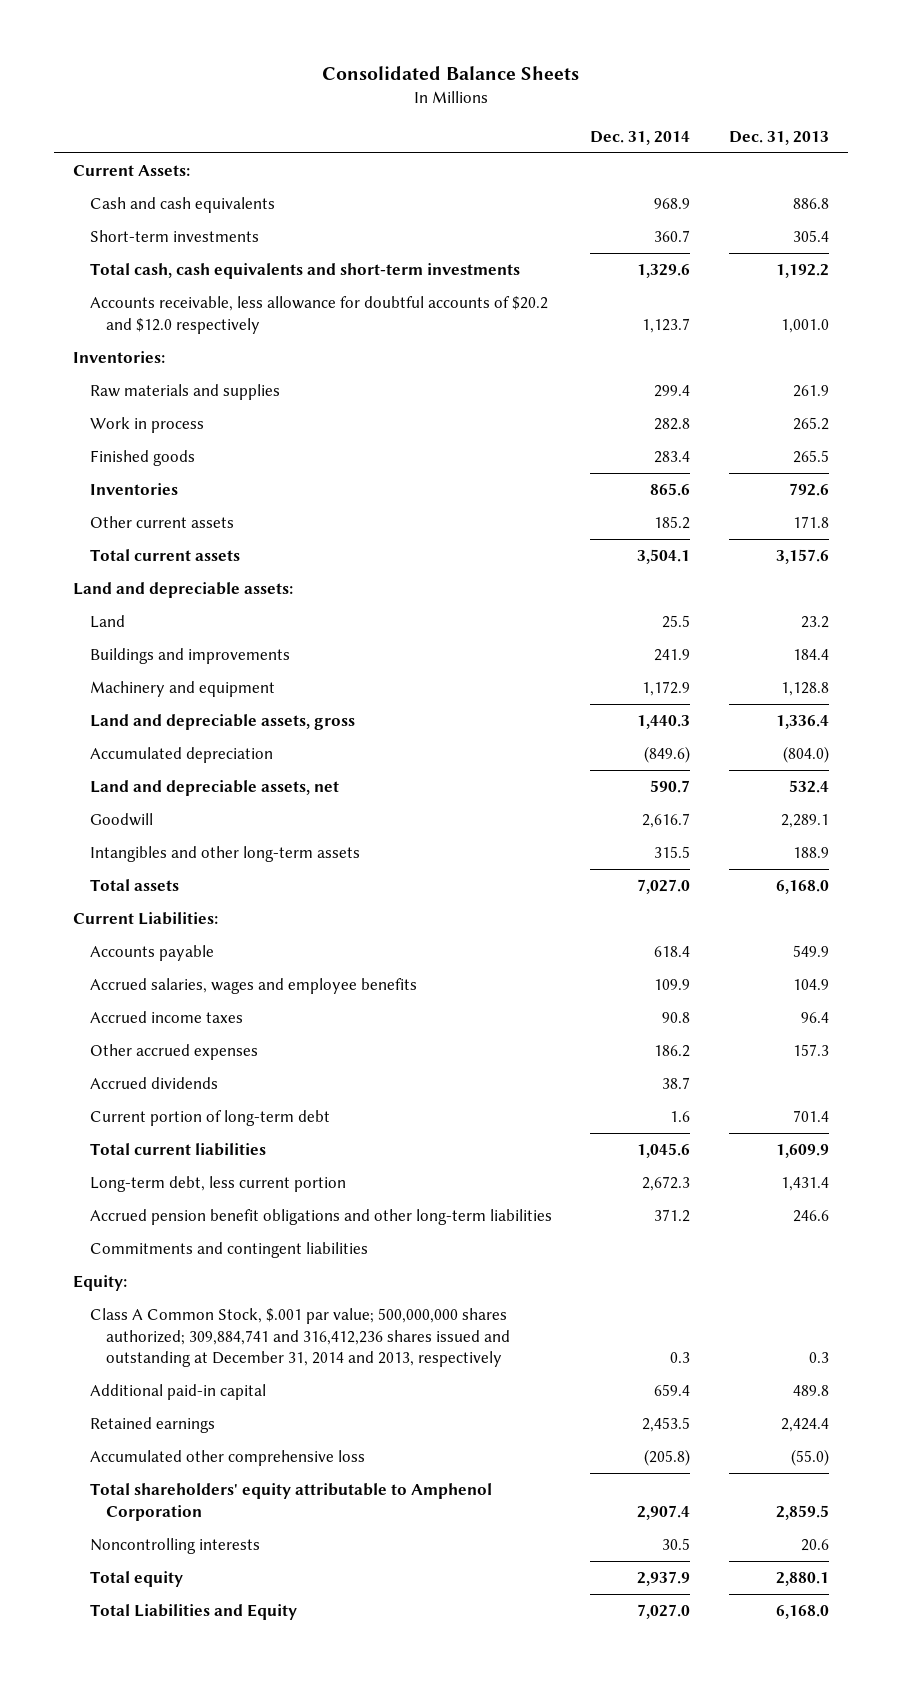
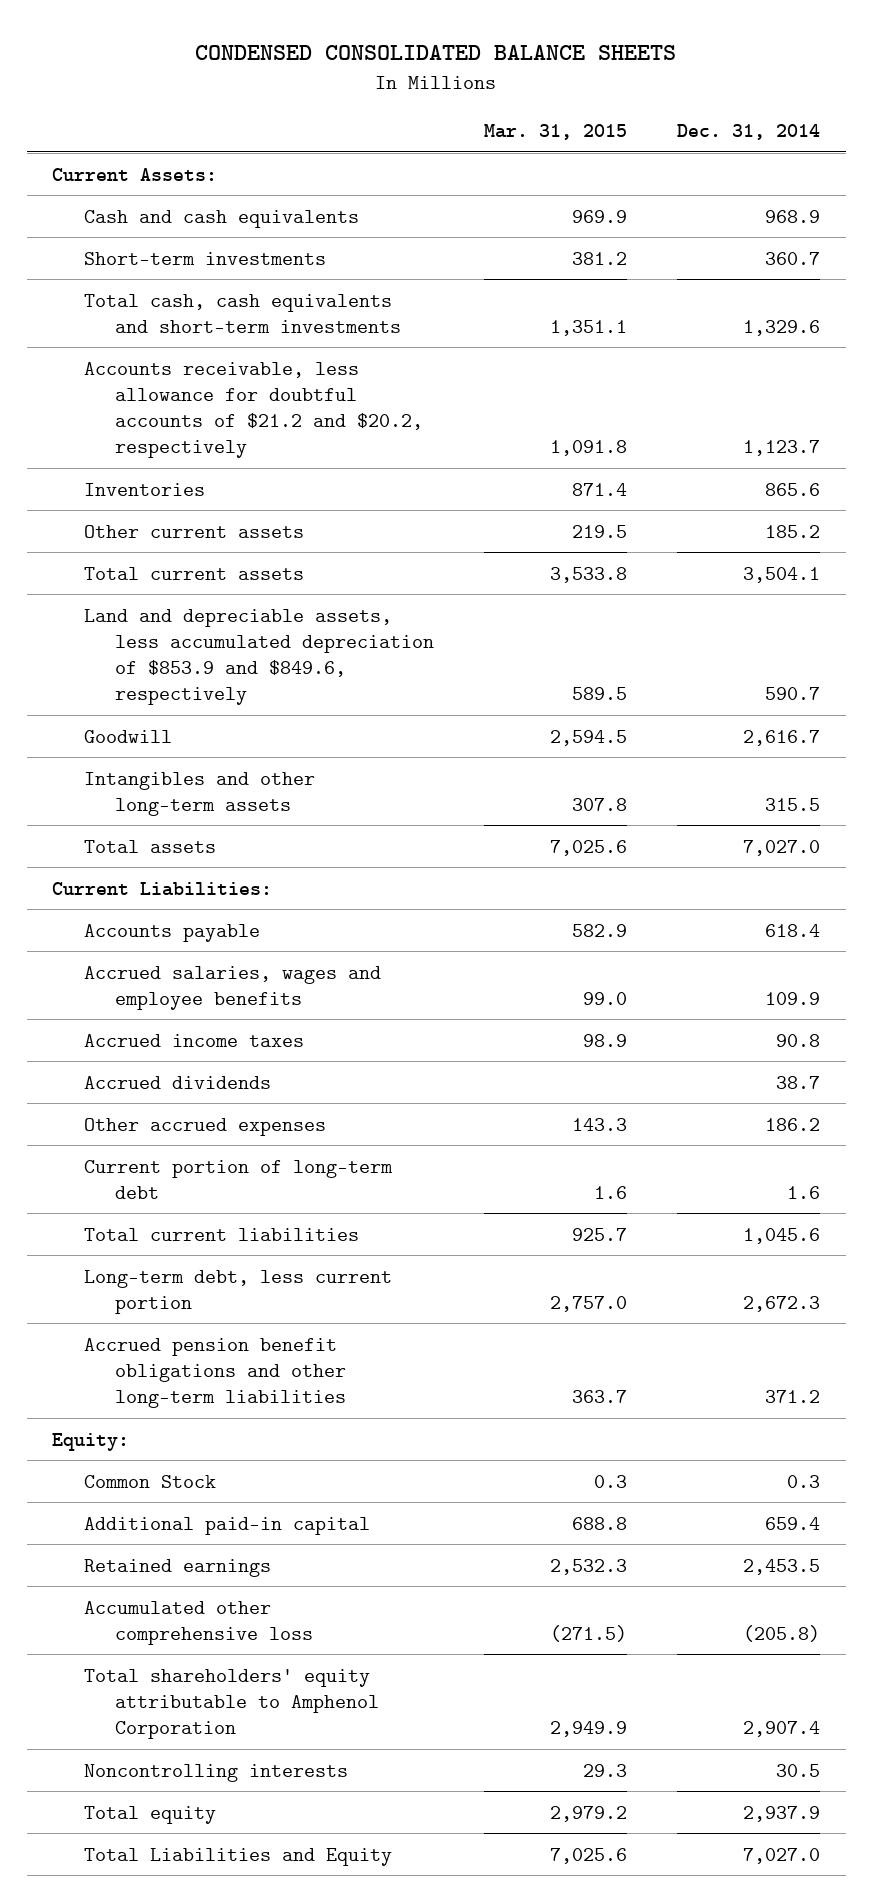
[321,66,579,81] Consolidated Balance Sheets -> [195,45,677,61] CONDENSED CONSOLIDATED BALANCE SHEETS
[728,130,829,145] Dec. 31, 2013 -> none
none -> [484,124,628,141] Mar. 31, 2015
[73,350,166,363] Inventories: -> none
[89,383,280,400] Raw materials and supplies -> none
[89,416,204,433] Work in process -> none
[89,449,195,466] Finished goods -> none
[89,295,548,334] Accounts receivable, less allowance for doubtful accounts of $20.2 and $12.0 respectively -> [83,361,423,459] Accounts receivable, less allowance for doubtful accounts of $21.2 and $20.2, respectively
[73,581,294,598] Land and depreciable assets: -> none
[89,614,125,628] Land -> none
[89,647,290,664] Buildings and improvements -> none
[89,680,275,697] Machinery and equipment -> none
[89,713,355,730] Land and depreciable assets, gross -> none
[89,746,273,763] Accumulated depreciation -> none
[89,779,339,796] Land and depreciable assets, net -> [83,608,434,706] Land and depreciable assets, less accumulated depreciation of $853.9 and $849.6, respectively
[89,1043,258,1060] Other accrued expenses -> [83,1117,326,1136] Other accrued expenses
[89,1241,368,1258] Commitments and contingent liabilities -> none
[89,1307,510,1368] Class A Common Stock, $.001 par value; 500,000,000 shares authorized; 309,884,741 and 316,412,236 shares issued and outstanding at December 31, 2014 and 2013, respectively -> [83,1474,216,1488] Common Stock

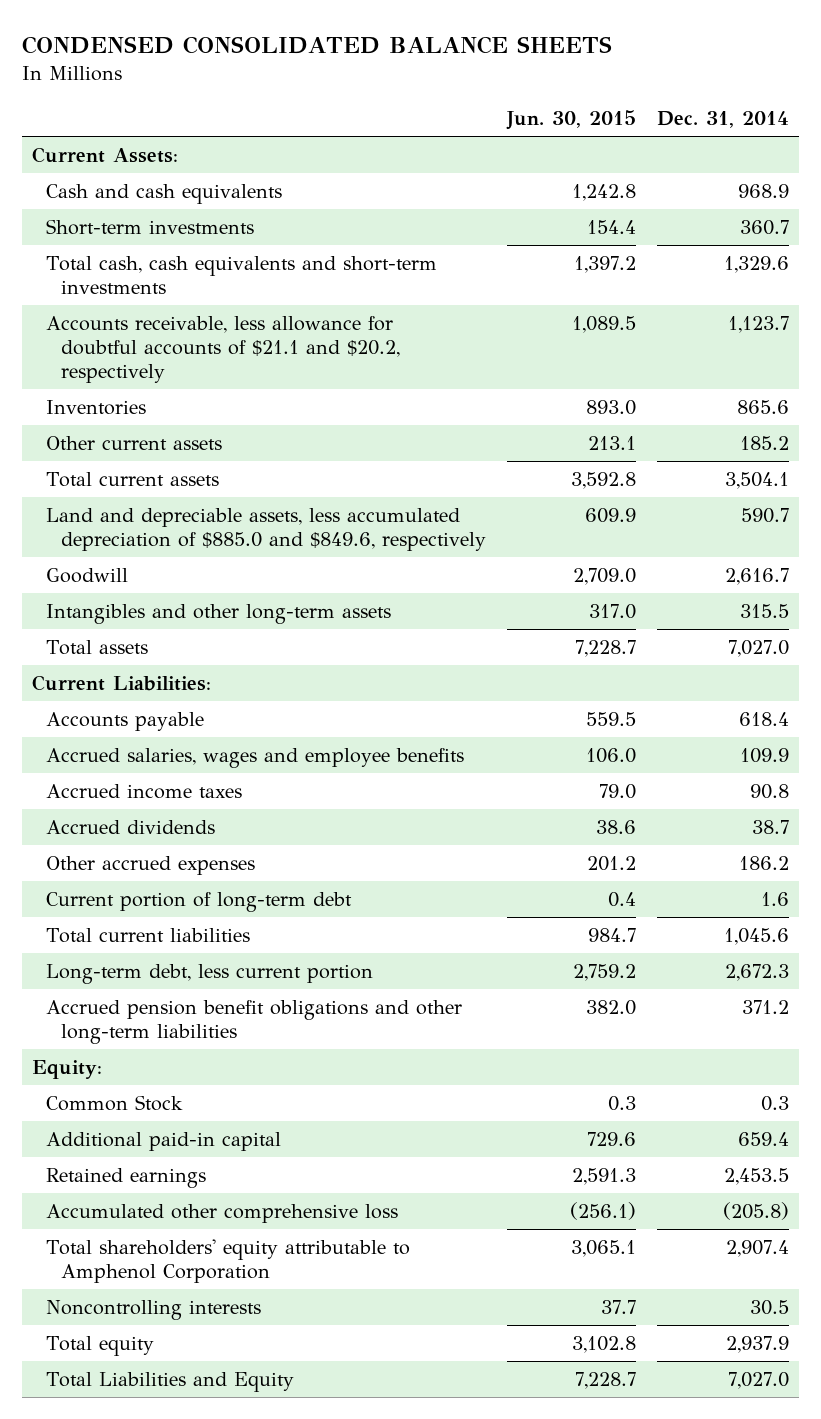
[484,124,628,141] Mar. 31, 2015 -> none
none -> [505,110,636,131] Jun. 30, 2015
[83,361,423,459] Accounts receivable, less allowance for doubtful accounts of $21.2 and $20.2, respectively -> [46,316,400,383] Accounts receivable, less allowance for doubtful accounts of $21.1 and $20.2, respectively
[83,608,434,706] Land and depreciable assets, less accumulated depreciation of $853.9 and $849.6, respectively -> [46,508,486,551] Land and depreciable assets, less accumulated depreciation of $885.0 and $849.6, respectively

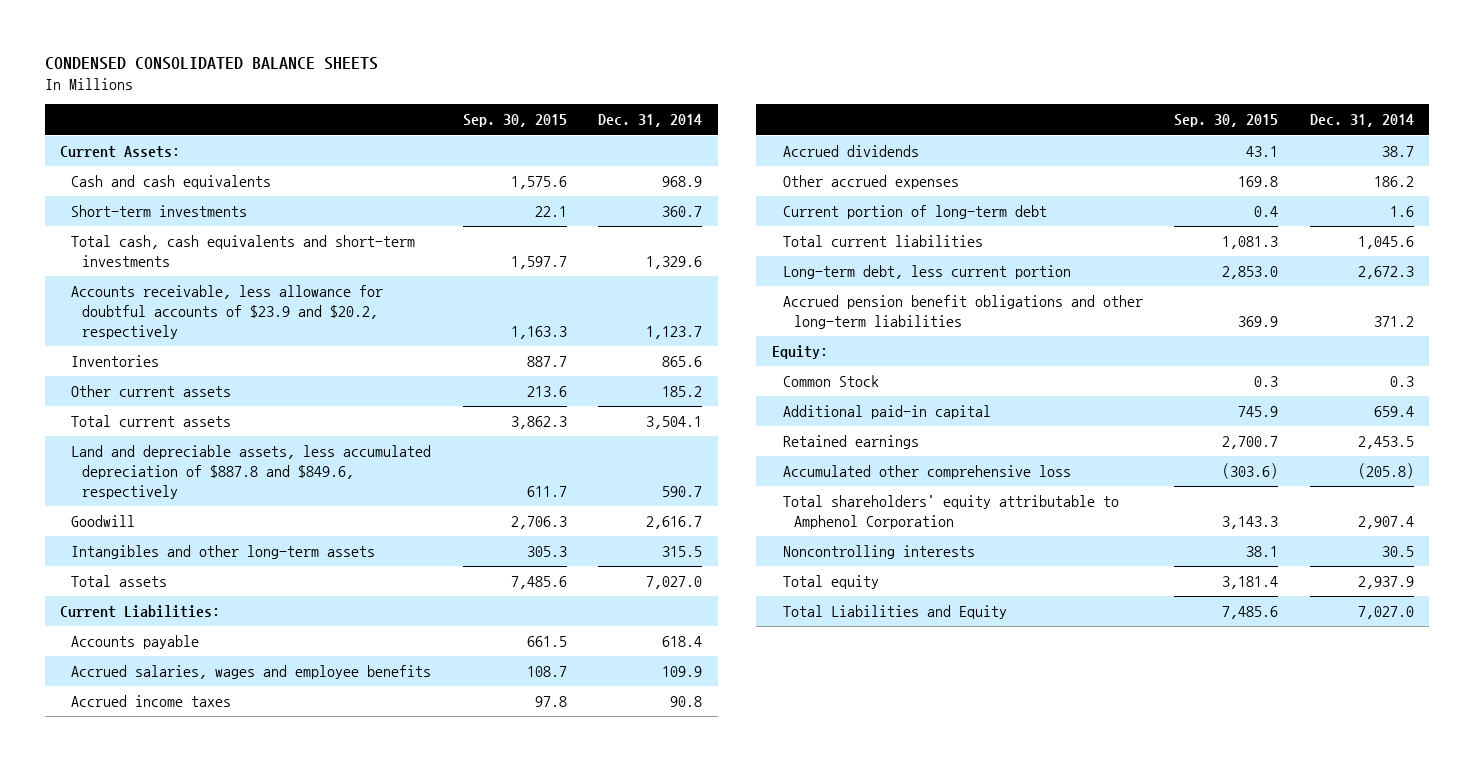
[505,110,636,131] Jun. 30, 2015 -> none
none -> [462,114,567,128] Sep. 30, 2015
[46,316,400,383] Accounts receivable, less allowance for doubtful accounts of $21.1 and $20.2, respectively -> [71,285,384,339] Accounts receivable, less allowance for doubtful accounts of $23.9 and $20.2, respectively
[46,508,486,551] Land and depreciable assets, less accumulated depreciation of $885.0 and $849.6, respectively -> [71,445,432,499] Land and depreciable assets, less accumulated depreciation of $887.8 and $849.6, respectively

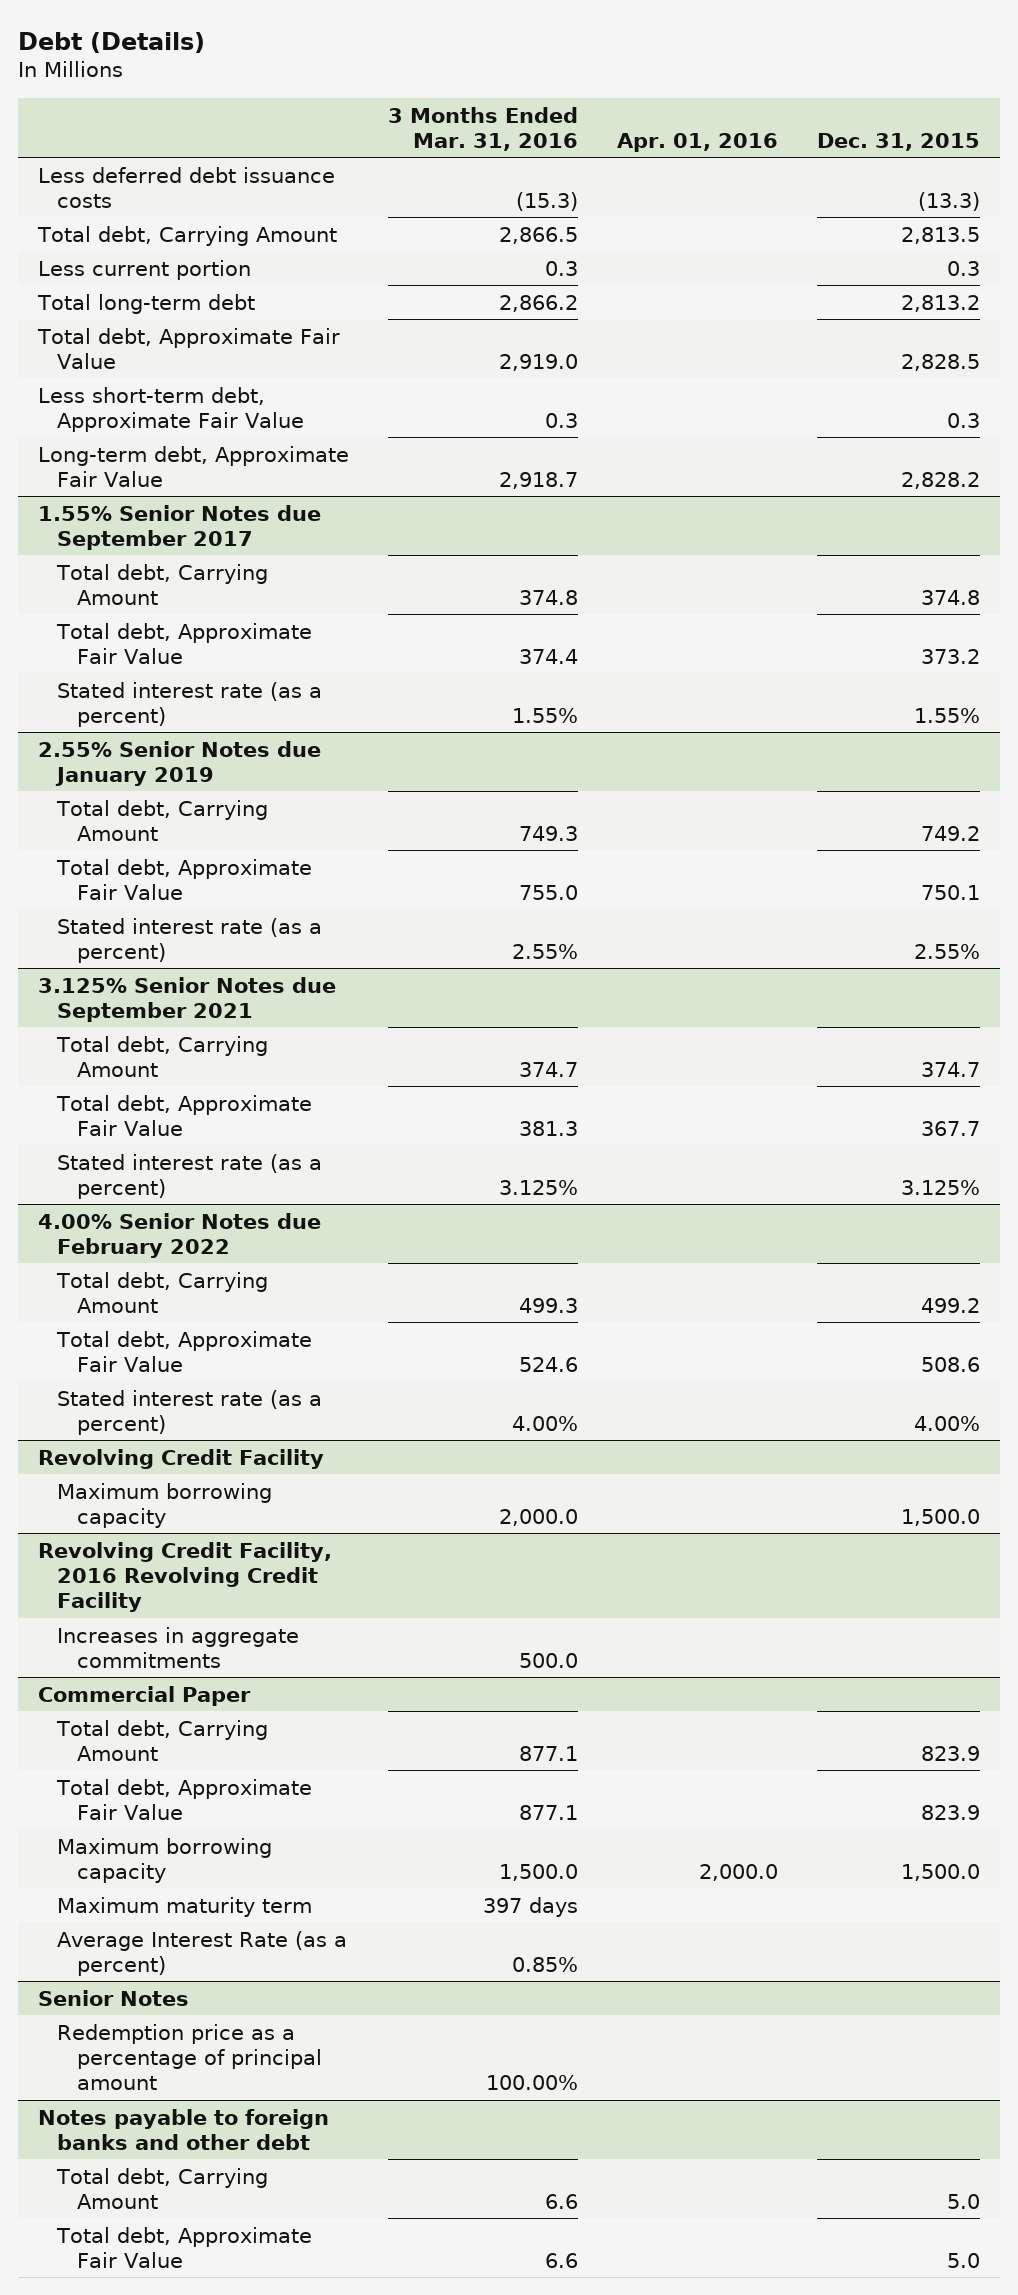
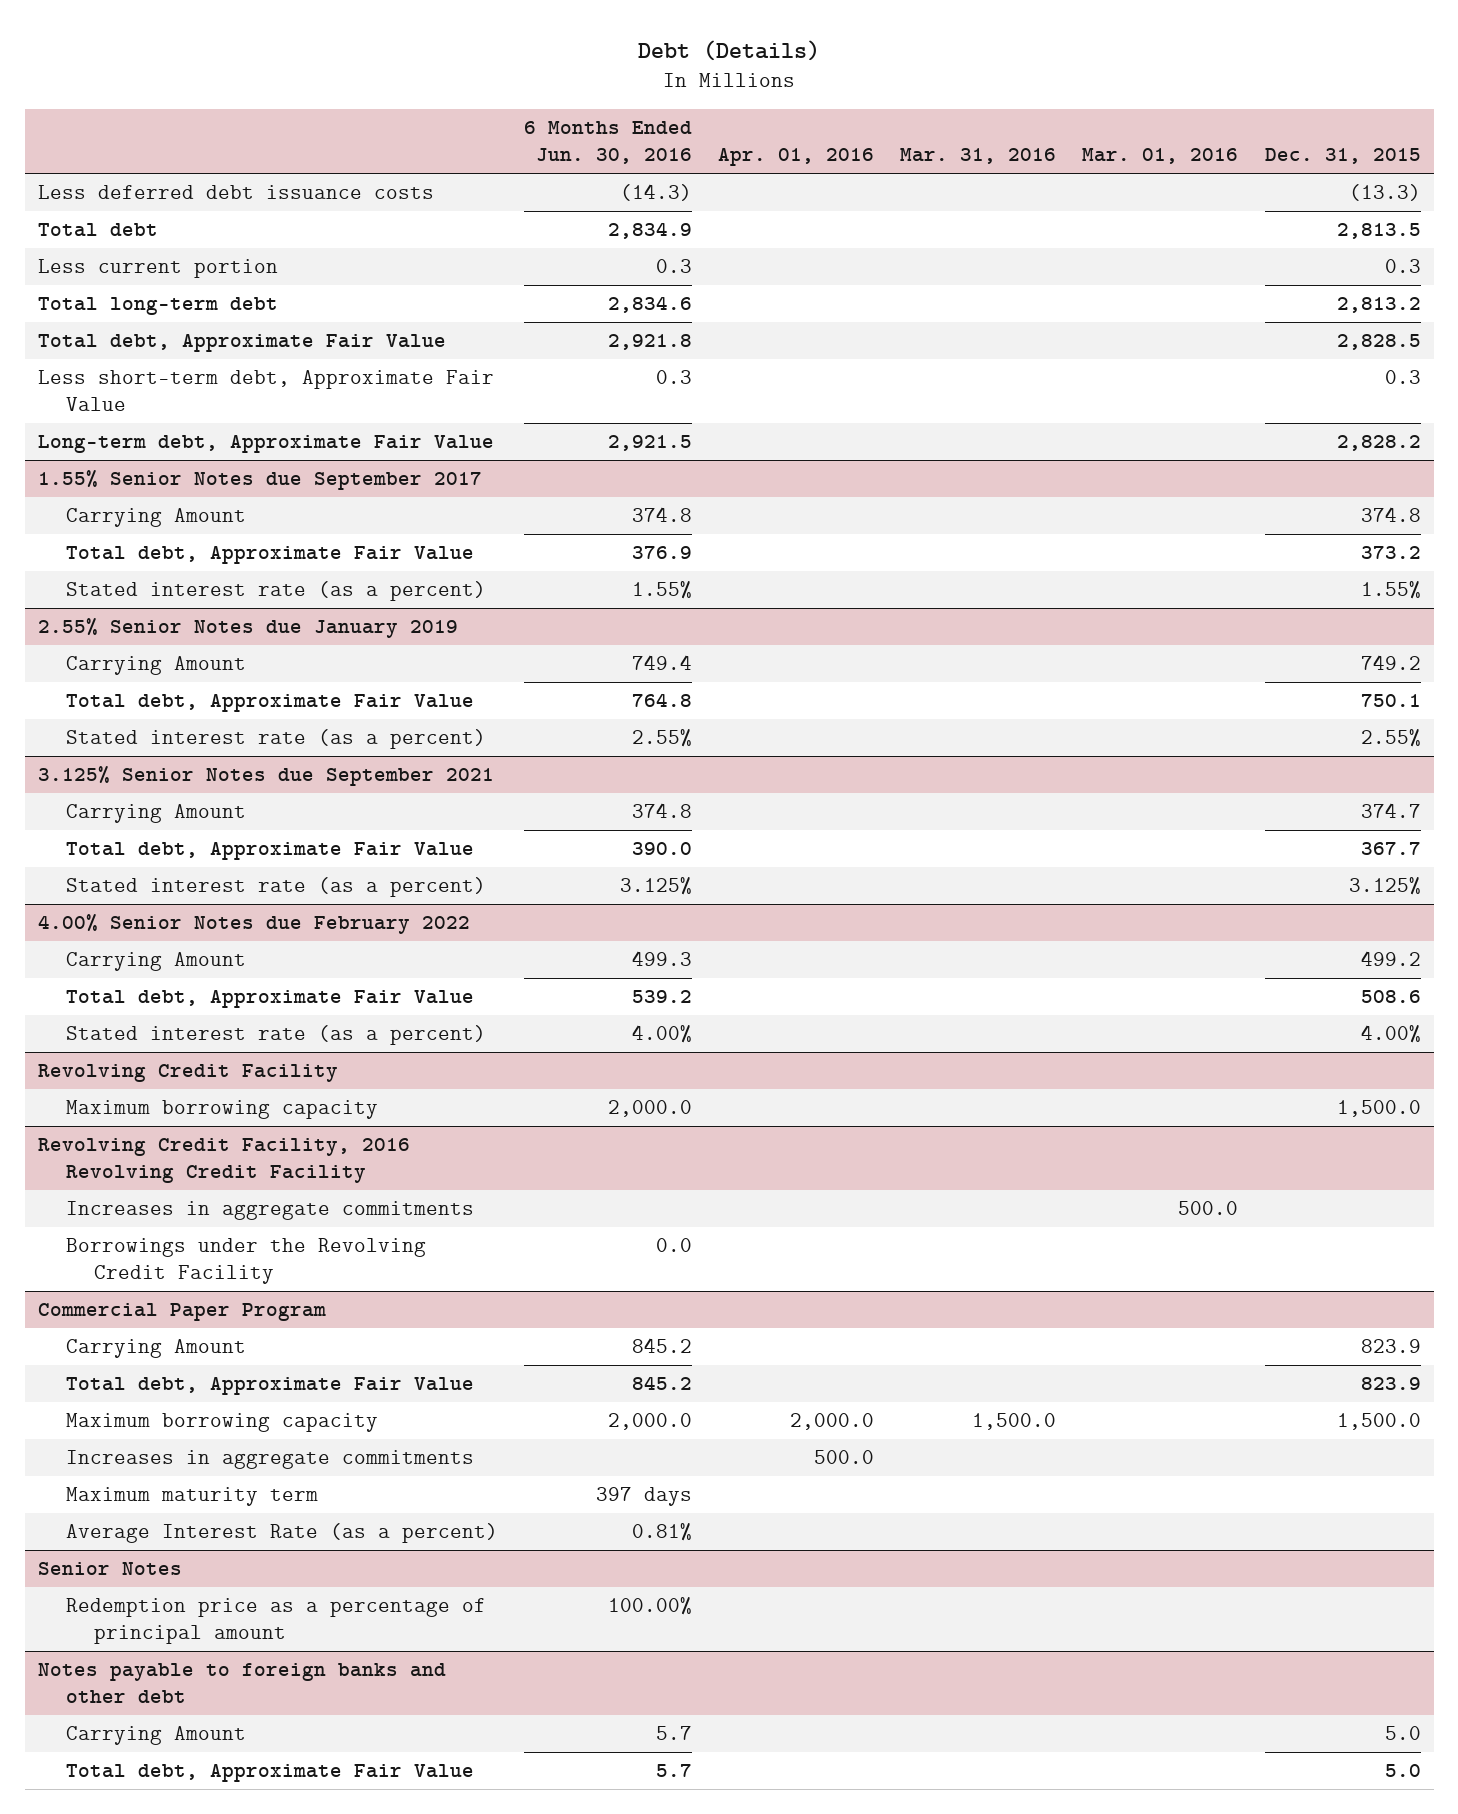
[387,106,578,151] 3 Months Ended Mar. 31, 2016 -> none
none -> [524,121,693,165] 6 Months Ended Jun. 30, 2016
none -> [900,148,1057,165] Mar. 31, 2016
none -> [1082,148,1239,165] Mar. 01, 2016
[36,225,337,246] Total debt, Carrying Amount -> [37,223,158,238] Total debt
[56,563,269,605] Total debt, Carrying Amount -> [65,508,246,528] Carrying Amount
[56,799,269,841] Total debt, Carrying Amount -> [65,656,246,676] Carrying Amount
[56,1035,269,1077] Total debt, Carrying Amount -> [65,804,246,824] Carrying Amount
[56,1271,269,1313] Total debt, Carrying Amount -> [65,952,246,972] Carrying Amount
none -> [65,1238,426,1285] Borrowings under the Revolving Credit Facility
[37,1685,251,1706] Commercial Paper -> [37,1303,326,1322] Commercial Paper Program
[56,1719,269,1761] Total debt, Carrying Amount -> [65,1339,246,1359] Carrying Amount
none -> [65,1450,474,1470] Increases in aggregate commitments
[56,2167,269,2209] Total debt, Carrying Amount -> [65,1726,246,1746] Carrying Amount

